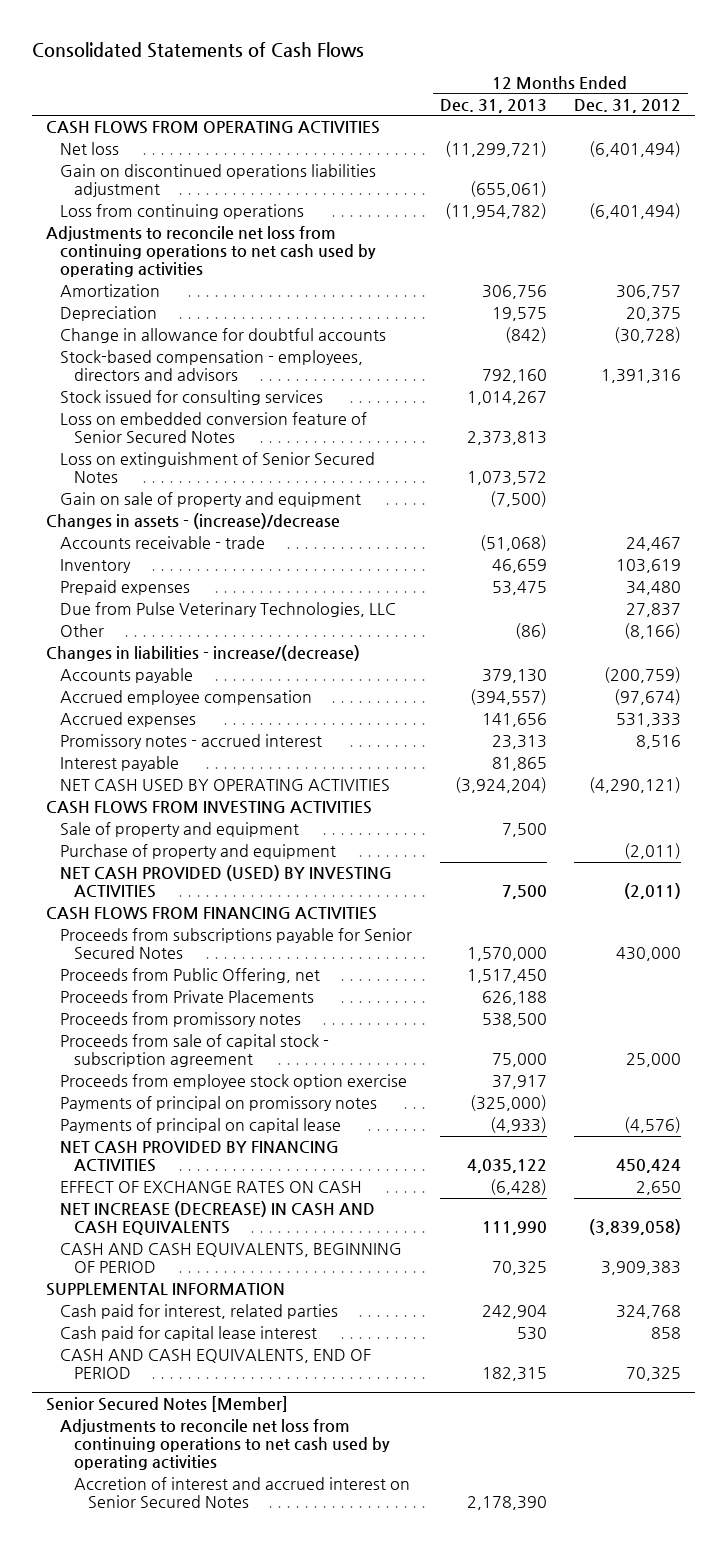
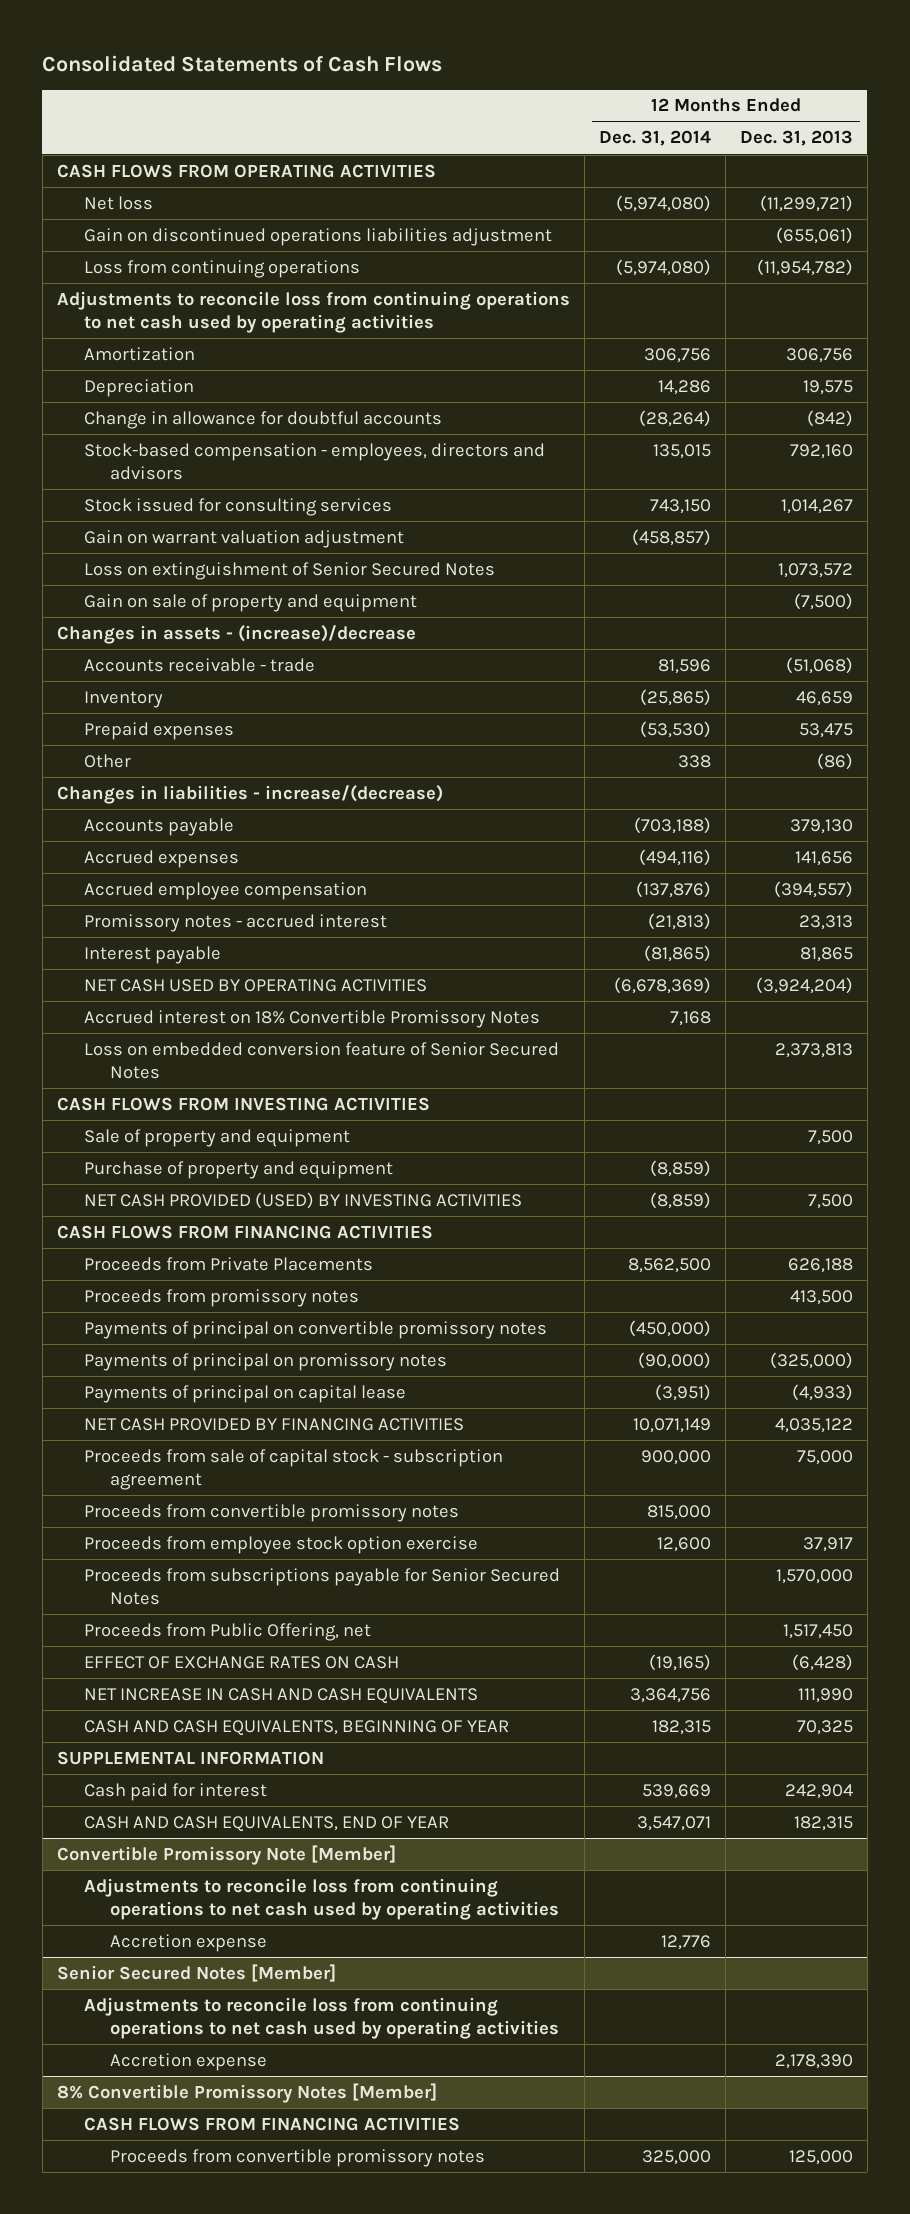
[574,98,682,113] Dec. 31, 2012 -> none
none -> [598,130,711,147] Dec. 31, 2014
[46,226,377,278] Adjustments to reconcile net loss from continuing operations to net cash used by operating activities -> [56,290,570,333] Adjustments to reconcile loss from continuing operations to net cash used by operating activities
none -> [83,529,404,548] Gain on warrant valuation adjustment
[60,602,397,618] Due from Pulse Veterinary Technologies, LLC -> none
[60,690,313,706] Accrued employee compensation -> [83,881,367,900] Accrued employee compensation
none -> [83,1009,540,1028] Accrued interest on 18% Convertible Promissory Notes
[60,412,368,444] Loss on embedded conversion feature of Senior Secured Notes -> [83,1041,559,1079] Loss on embedded conversion feature of Senior Secured Notes
[481,1013,547,1028] 538,500 -> [789,1289,853,1305] 413,500
none -> [83,1320,547,1339] Payments of principal on convertible promissory notes
[60,1034,330,1068] Proceeds from sale of capital stock - subscription agreement -> [83,1448,503,1490] Proceeds from sale of capital stock - subscription agreement
none -> [83,1503,459,1522] Proceeds from convertible promissory notes
[60,1074,408,1090] Proceeds from employee stock option exercise -> [83,1535,478,1554] Proceeds from employee stock option exercise
[60,928,413,960] Proceeds from subscriptions payable for Senior Secured Notes -> [83,1567,560,1605] Proceeds from subscriptions payable for Senior Secured Notes
[60,968,321,984] Proceeds from Public Offering, net -> [83,1622,371,1641] Proceeds from Public Offering, net
[60,1201,376,1236] NET INCREASE (DECREASE) IN CASH AND CASH EQUIVALENTS -> [83,1687,478,1704] NET INCREASE IN CASH AND CASH EQUIVALENTS
[60,1243,403,1274] CASH AND CASH EQUIVALENTS, BEGINNING OF PERIOD -> [83,1719,509,1736] CASH AND CASH EQUIVALENTS, BEGINNING OF YEAR
[60,1304,339,1320] Cash paid for interest, related parties -> none
[60,1326,318,1342] Cash paid for capital lease interest -> [83,1782,267,1801] Cash paid for interest
[516,1327,547,1341] 530 -> [784,1783,853,1799] 242,904
[60,1349,372,1380] CASH AND CASH EQUIVALENTS, END OF PERIOD -> [83,1815,449,1832] CASH AND CASH EQUIVALENTS, END OF YEAR
none -> [56,1844,396,1865] Convertible Promissory Note [Member]
none -> [83,1877,560,1920] Adjustments to reconcile loss from continuing operations to net cash used by operating activities
none -> [110,1933,268,1952] Accretion expense
[60,1419,390,1471] Adjustments to reconcile net loss from continuing operations to net cash used by operating activities -> [83,1996,560,2039] Adjustments to reconcile loss from continuing operations to net cash used by operating activities
[73,1477,410,1509] Accretion of interest and accrued interest on Senior Secured Notes -> [110,2052,268,2071] Accretion expense
none -> [56,2082,437,2103] 8% Convertible Promissory Notes [Member]
none -> [83,2116,460,2131] CASH FLOWS FROM FINANCING ACTIVITIES
none -> [110,2148,486,2167] Proceeds from convertible promissory notes

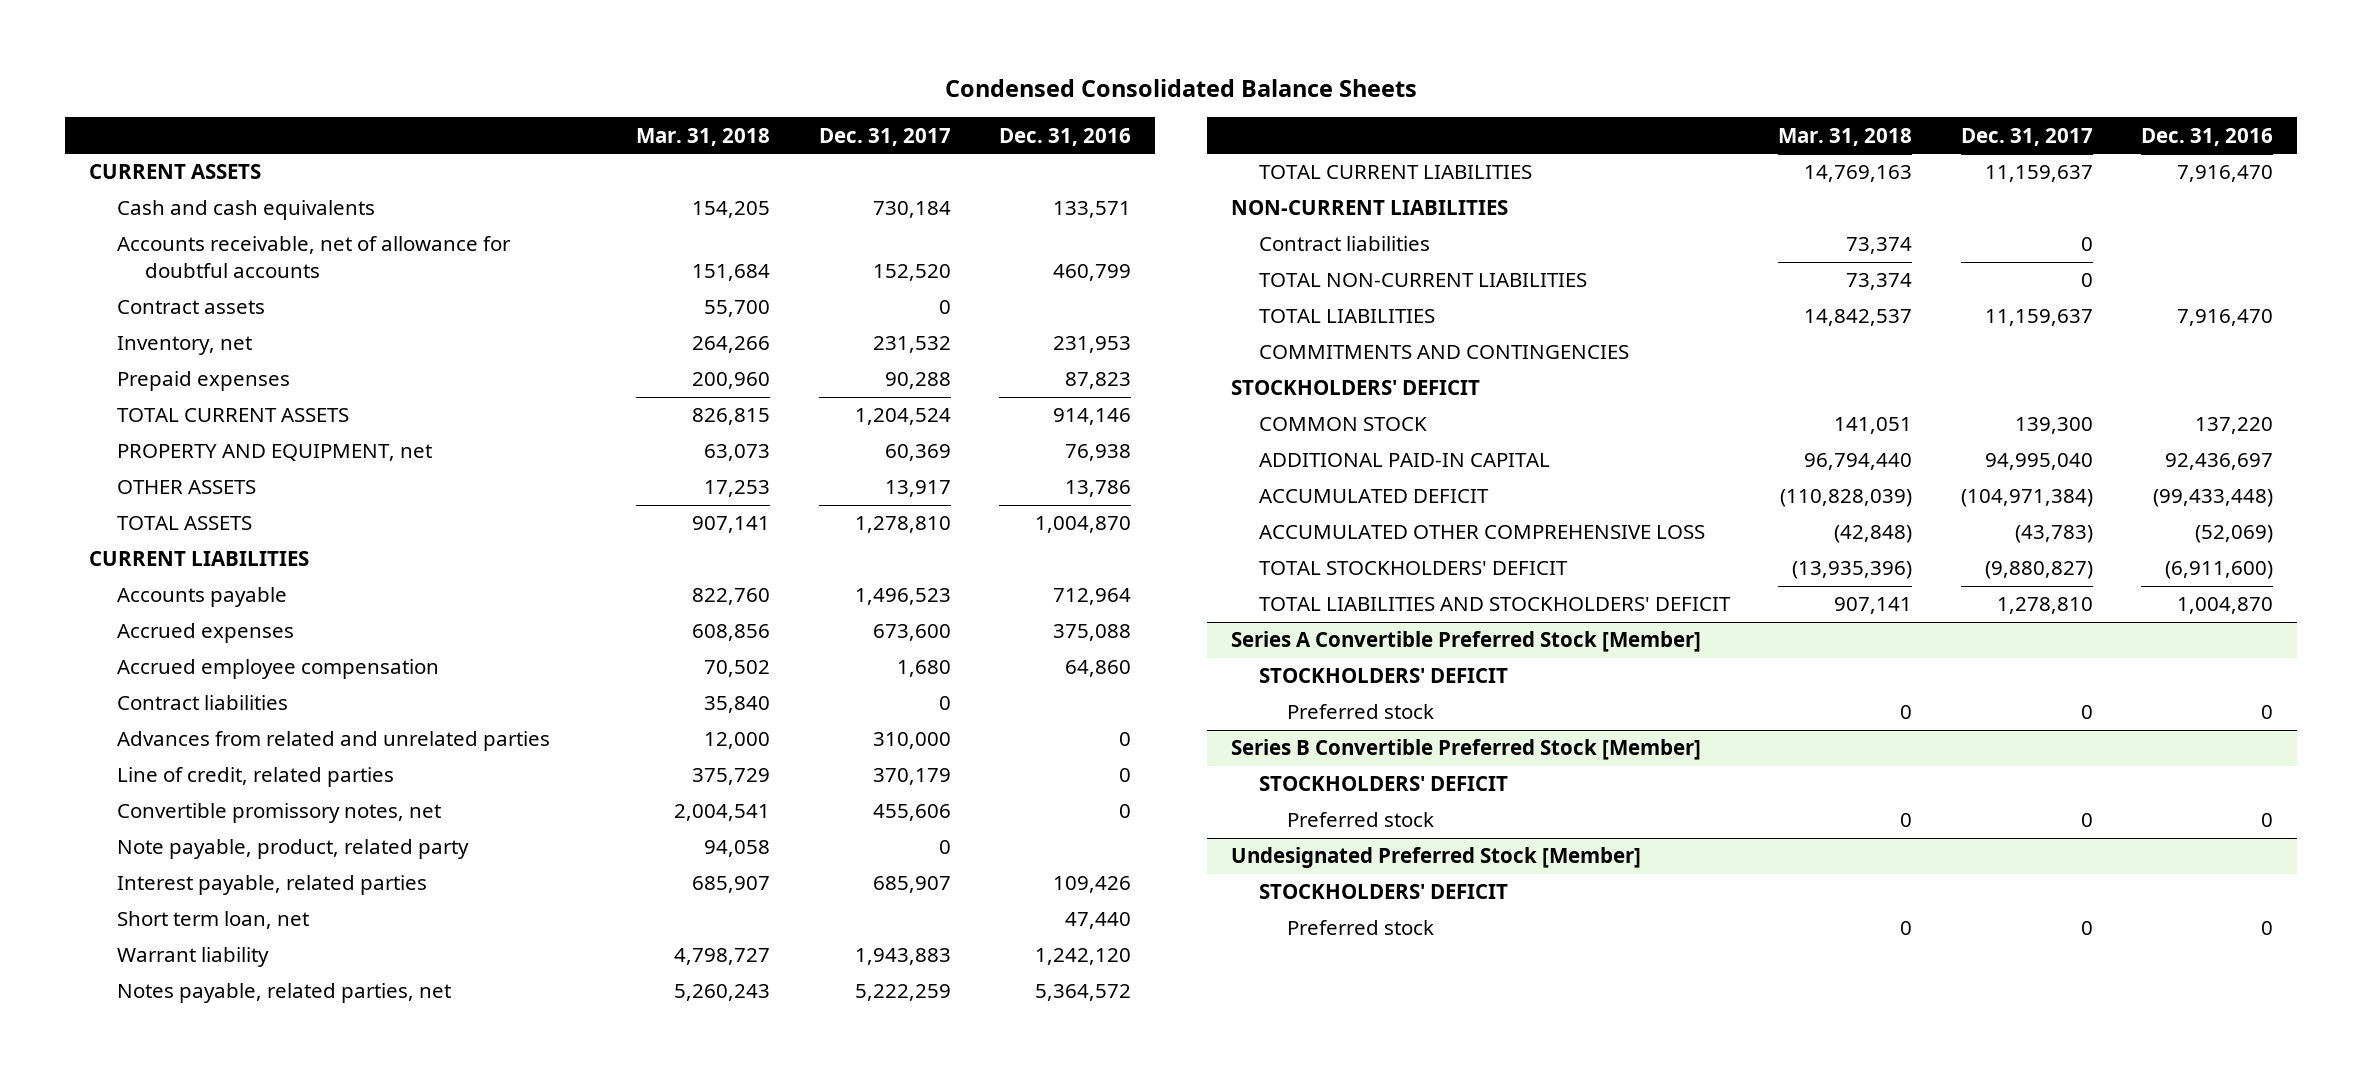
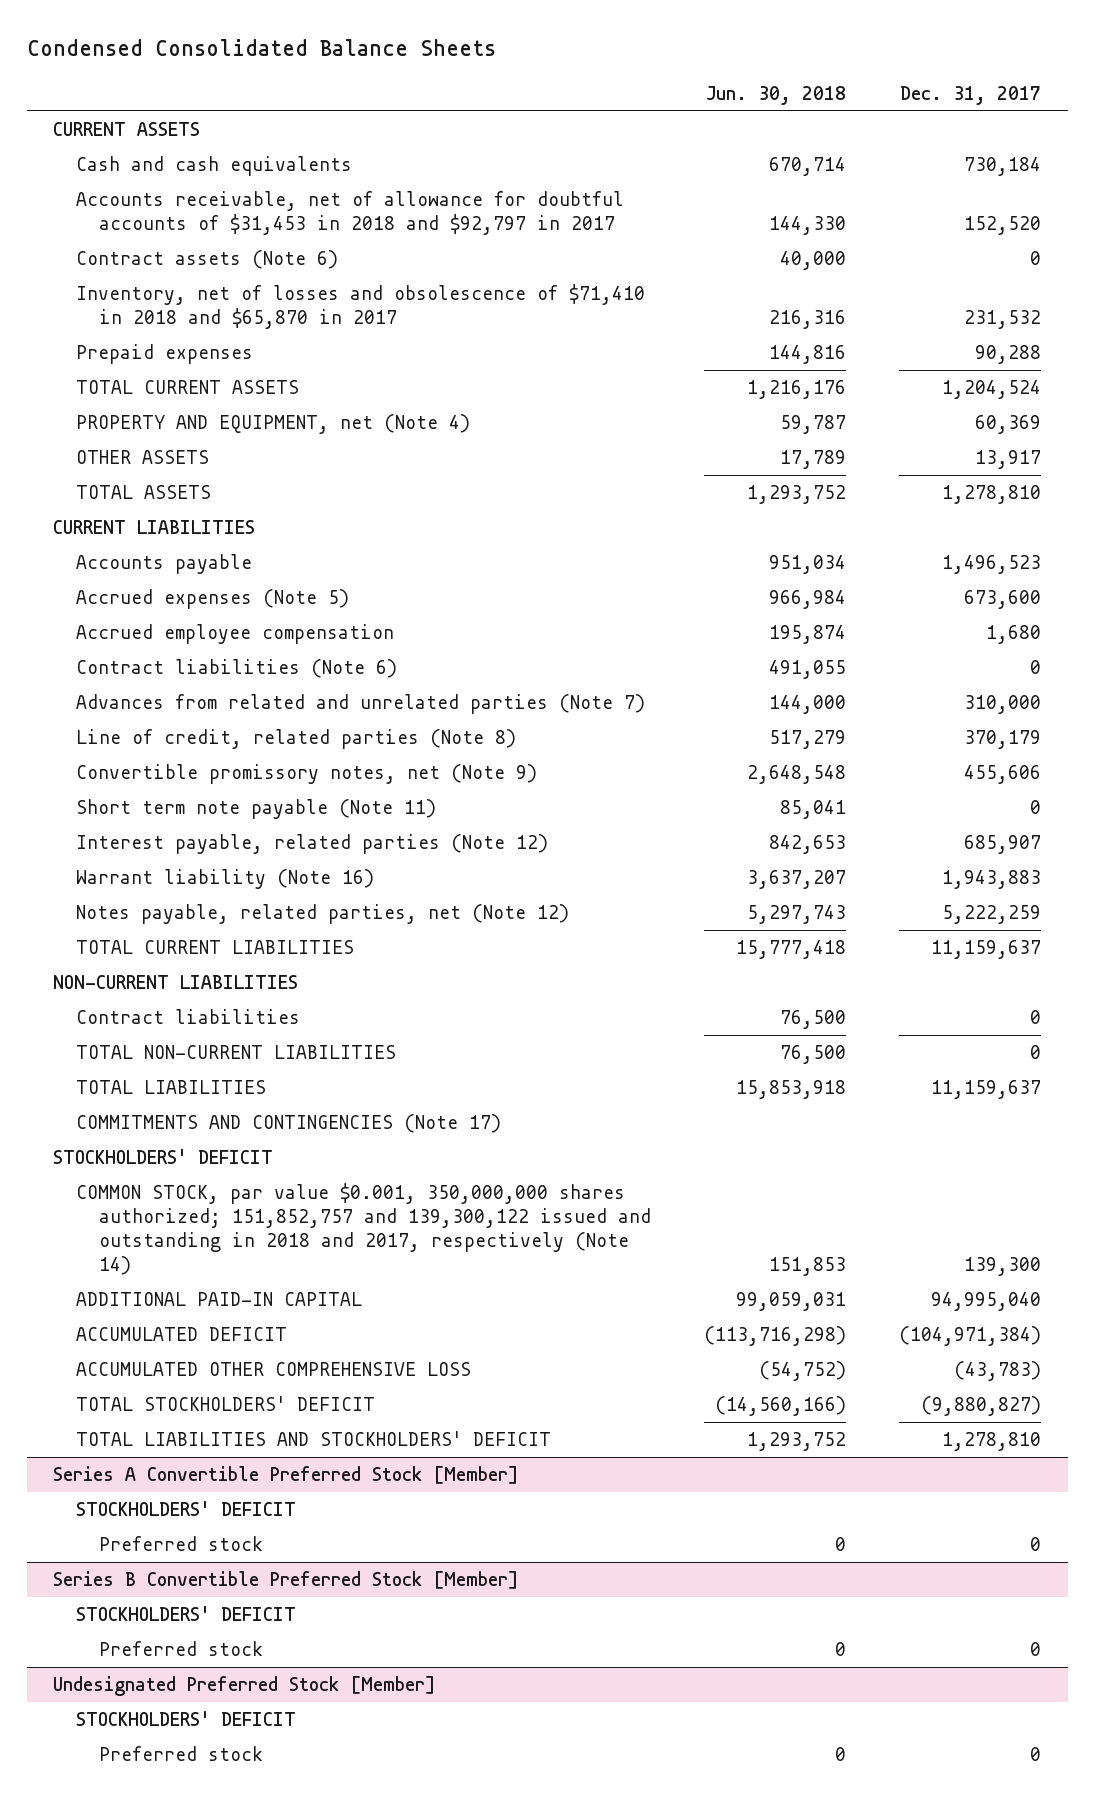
[636,127,771,146] Mar. 31, 2018 -> none
[998,127,1131,146] Dec. 31, 2016 -> none
none -> [705,85,846,105] Jun. 30, 2018
[117,236,512,279] Accounts receivable, net of allowance for doubtful accounts -> [75,191,624,236] Accounts receivable, net of allowance for doubtful accounts of $31,453 in 2018 and $92,797 in 2017
[117,300,266,315] Contract assets -> [75,250,338,270] Contract assets (Note 6)
[117,336,253,356] Inventory, net -> [75,284,645,330] Inventory, net of losses and obsolescence of $71,410 in 2018 and $65,870 in 2017
[117,444,433,462] PROPERTY AND EQUIPMENT, net -> [75,414,470,435] PROPERTY AND EQUIPMENT, net (Note 4)
[117,623,295,644] Accrued expenses -> [75,589,349,610] Accrued expenses (Note 5)
[117,911,310,930] Short term loan, net -> none
[117,695,289,711] Contract liabilities -> [75,659,397,679] Contract liabilities (Note 6)
[117,731,551,752] Advances from related and unrelated parties -> [75,694,645,715] Advances from related and unrelated parties (Note 7)
[117,767,395,788] Line of credit, related parties -> [75,729,516,750] Line of credit, related parties (Note 8)
[117,803,442,824] Convertible promissory notes, net -> [75,764,537,785] Convertible promissory notes, net (Note 9)
[117,839,470,860] Note payable, product, related party -> [75,799,436,820] Short term note payable (Note 11)
[117,875,428,896] Interest payable, related parties -> [75,834,548,855] Interest payable, related parties (Note 12)
[117,947,270,968] Warrant liability -> [75,869,374,890] Warrant liability (Note 16)
[117,983,452,1004] Notes payable, related parties, net -> [75,904,569,925] Notes payable, related parties, net (Note 12)
[1259,345,1630,360] COMMITMENTS AND CONTINGENCIES -> [75,1114,501,1134] COMMITMENTS AND CONTINGENCIES (Note 17)
[1259,417,1428,432] COMMON STOCK -> [75,1183,651,1276] COMMON STOCK, par value $0.001, 350,000,000 shares authorized; 151,852,757 and 139,300,122 issued and outstanding in 2018 and 2017, respectively (Note 14)

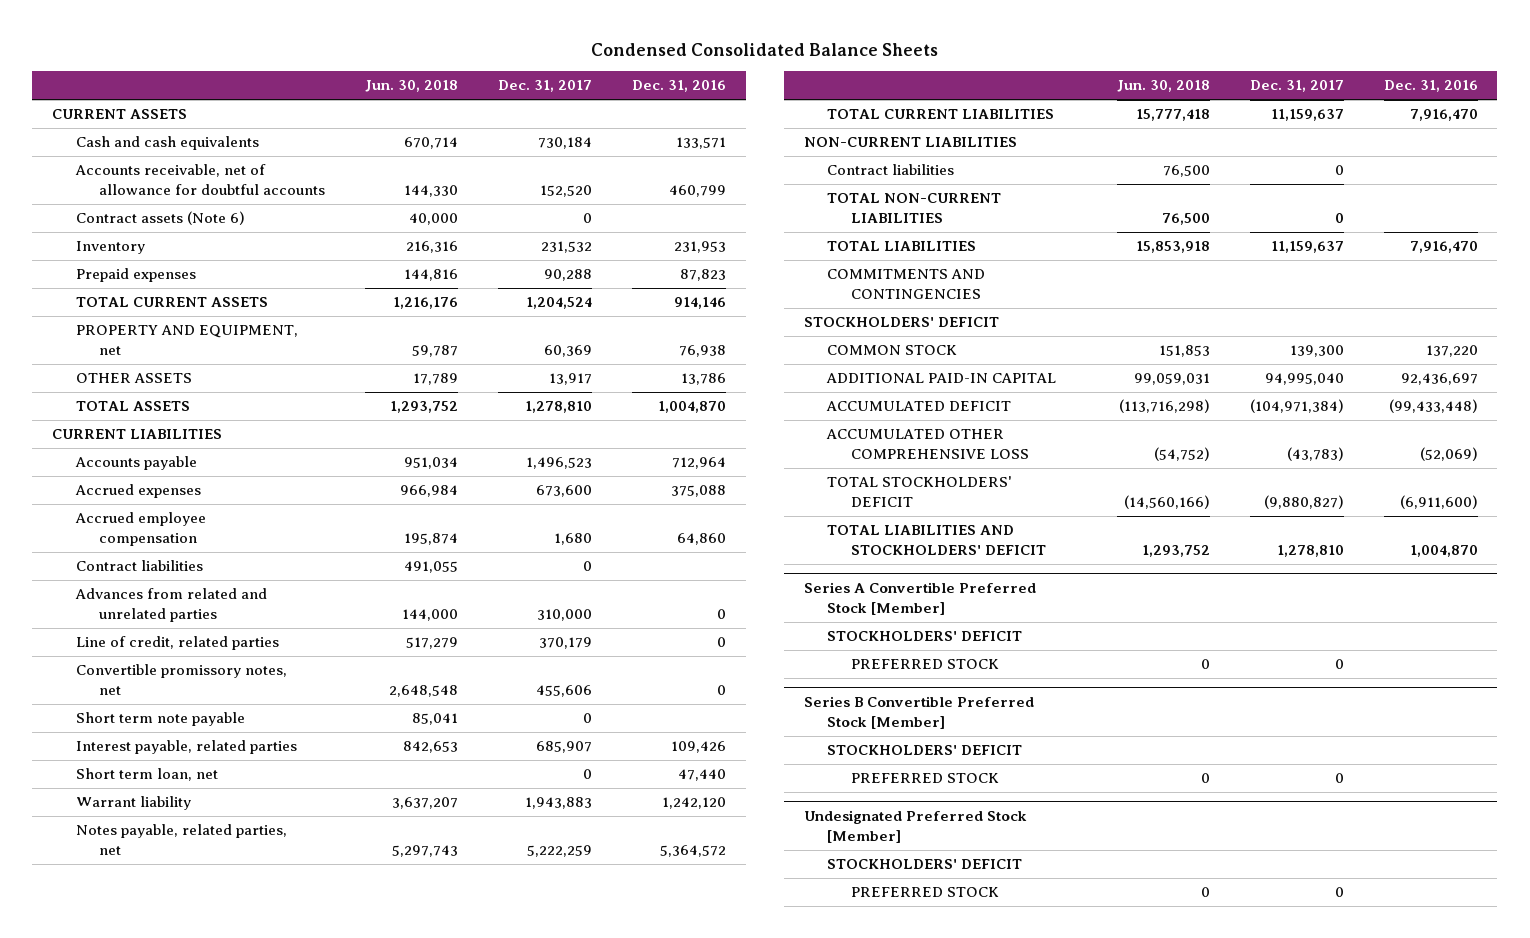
none -> [631,80,726,93] Dec. 31, 2016
[75,191,624,236] Accounts receivable, net of allowance for doubtful accounts of $31,453 in 2018 and $92,797 in 2017 -> [74,164,326,195] Accounts receivable, net of allowance for doubtful accounts
[75,284,645,330] Inventory, net of losses and obsolescence of $71,410 in 2018 and $65,870 in 2017 -> [75,241,145,255] Inventory
[75,414,470,435] PROPERTY AND EQUIPMENT, net (Note 4) -> [75,325,298,355] PROPERTY AND EQUIPMENT, net
[75,589,349,610] Accrued expenses (Note 5) -> [74,484,201,499] Accrued expenses
[75,659,397,679] Contract liabilities (Note 6) -> [75,560,203,572] Contract liabilities
[75,694,645,715] Advances from related and unrelated parties (Note 7) -> [74,588,267,622] Advances from related and unrelated parties
[75,729,516,750] Line of credit, related parties (Note 8) -> [75,636,279,651] Line of credit, related parties
[75,764,537,785] Convertible promissory notes, net (Note 9) -> [75,664,287,695] Convertible promissory notes, net
[75,799,436,820] Short term note payable (Note 11) -> [75,712,245,727] Short term note payable
[75,834,548,855] Interest payable, related parties (Note 12) -> [75,740,297,755] Interest payable, related parties
none -> [75,768,218,782] Short term loan, net
[75,869,374,890] Warrant liability (Note 16) -> [75,796,191,811] Warrant liability
[75,904,569,925] Notes payable, related parties, net (Note 12) -> [75,824,287,855] Notes payable, related parties, net
[75,1114,501,1134] COMMITMENTS AND CONTINGENCIES (Note 17) -> [827,269,986,299] COMMITMENTS AND CONTINGENCIES
[75,1183,651,1276] COMMON STOCK, par value $0.001, 350,000,000 shares authorized; 151,852,757 and 139,300,122 issued and outstanding in 2018 and 2017, respectively (Note 14) -> [827,345,958,356] COMMON STOCK
[98,1536,263,1552] Preferred stock -> [850,659,999,670] PREFERRED STOCK
[98,1641,263,1657] Preferred stock -> [850,773,999,784] PREFERRED STOCK
[98,1746,263,1762] Preferred stock -> [850,887,999,898] PREFERRED STOCK

